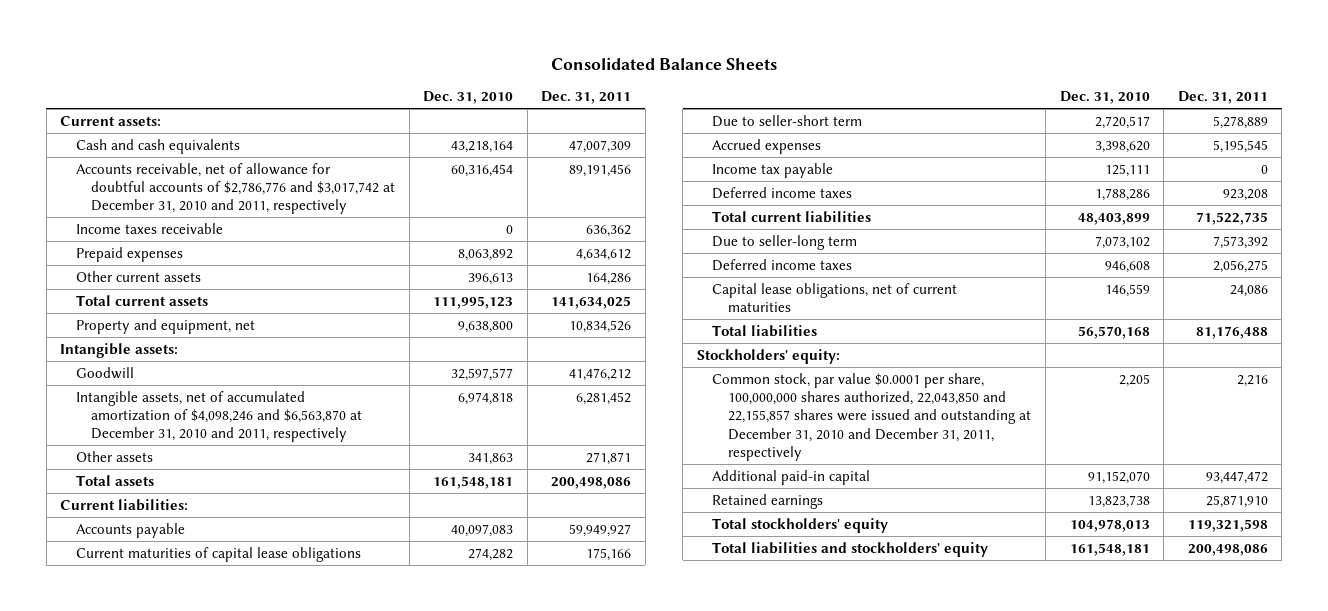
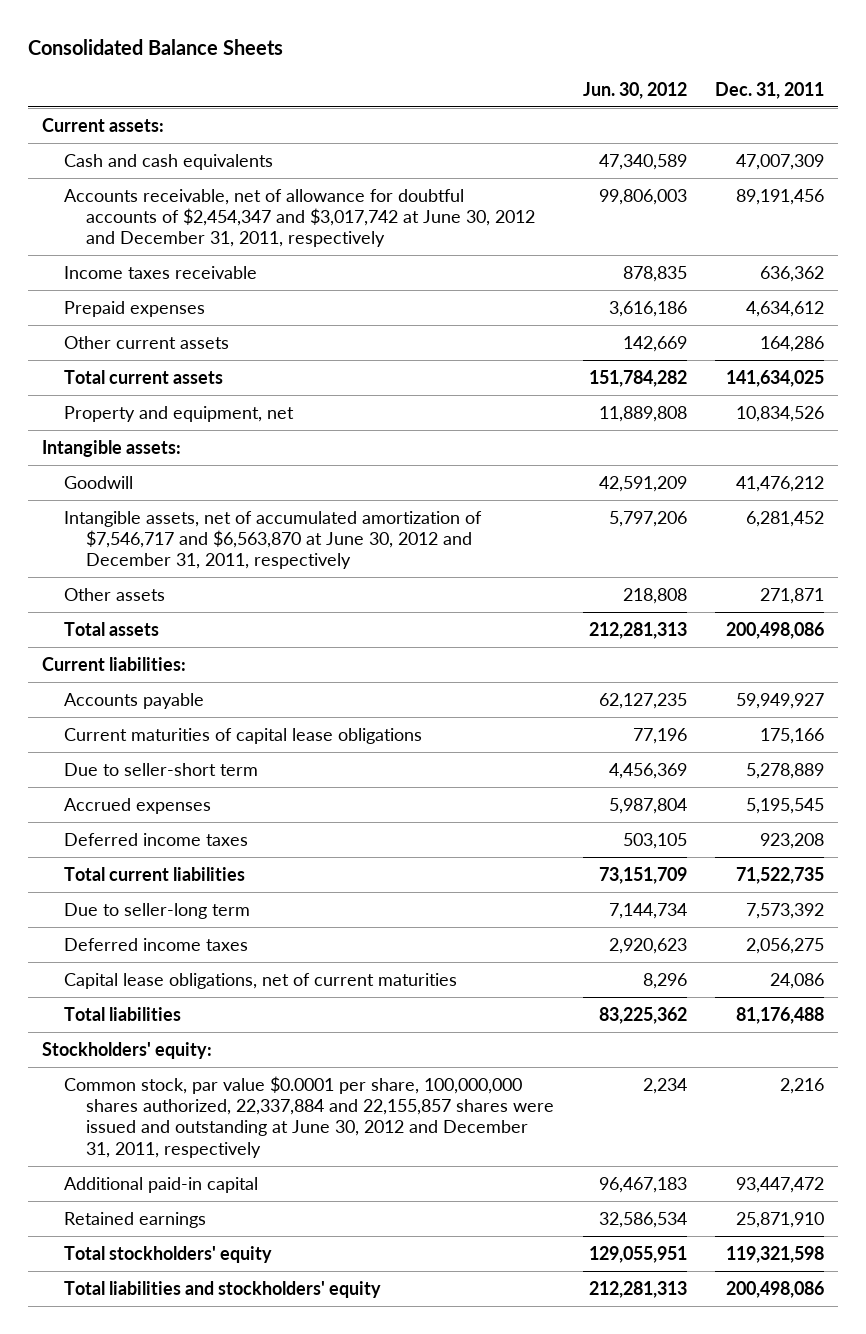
[423,91,514,105] Dec. 31, 2010 -> none
none -> [582,81,687,99] Jun. 30, 2012
[75,162,396,215] Accounts receivable, net of allowance for doubtful accounts of $2,786,776 and $3,017,742 at December 31, 2010 and 2011, respectively -> [64,188,536,248] Accounts receivable, net of allowance for doubtful accounts of $2,454,347 and $3,017,742 at June 30, 2012 and December 31, 2011, respectively
[75,390,363,443] Intangible assets, net of accumulated amortization of $4,098,246 and $6,563,870 at December 31, 2010 and 2011, respectively -> [64,510,483,570] Intangible assets, net of accumulated amortization of $7,546,717 and $6,563,870 at June 30, 2012 and December 31, 2011, respectively
[712,162,834,178] Income tax payable -> none
[712,372,1031,461] Common stock, par value $0.0001 per share, 100,000,000 shares authorized, 22,043,850 and 22,155,857 shares were issued and outstanding at December 31, 2010 and December 31, 2011, respectively -> [64,1075,555,1158] Common stock, par value $0.0001 per share, 100,000,000 shares authorized, 22,337,884 and 22,155,857 shares were issued and outstanding at June 30, 2012 and December 31, 2011, respectively

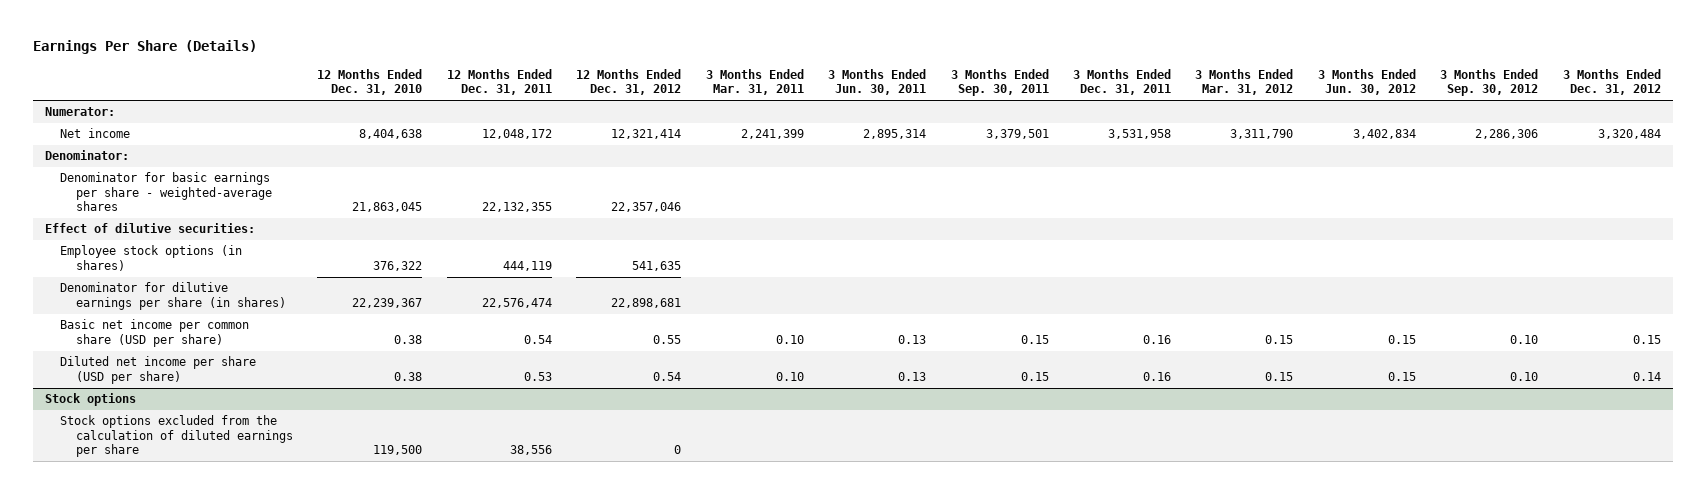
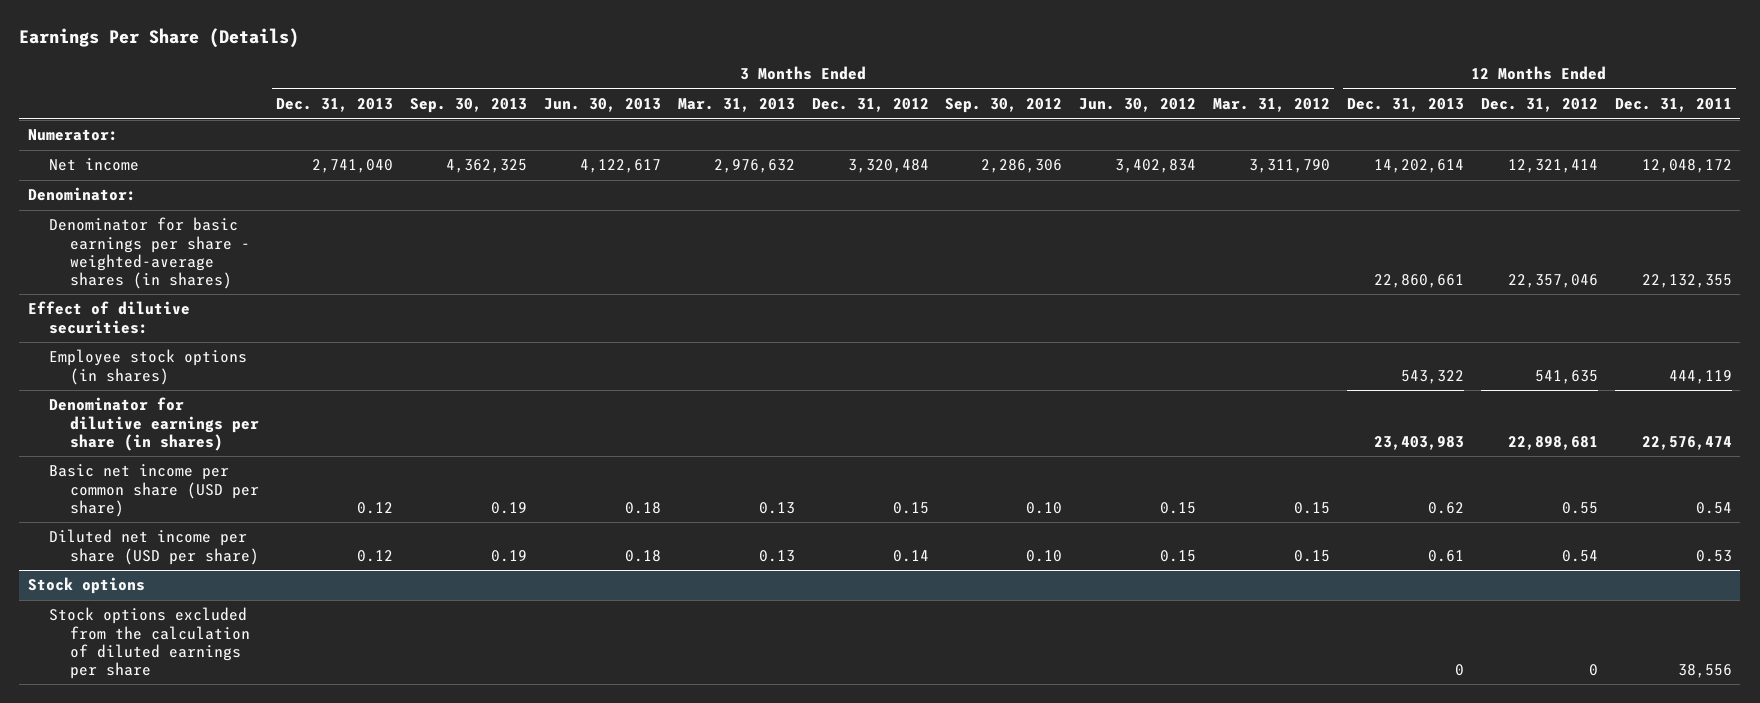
[317,69,423,96] 12 Months Ended Dec. 31, 2010 -> none
[705,69,804,96] 3 Months Ended Mar. 31, 2011 -> none
[828,69,927,96] 3 Months Ended Jun. 30, 2011 -> none
[950,69,1049,97] 3 Months Ended Sep. 30, 2011 -> none
[1073,69,1172,96] 3 Months Ended Dec. 31, 2011 -> none
none -> [276,98,394,113] Dec. 31, 2013
none -> [409,98,527,114] Sep. 30, 2013
none -> [543,98,661,113] Jun. 30, 2013
none -> [677,98,795,113] Mar. 31, 2013
none -> [1347,98,1465,113] Dec. 31, 2013
[60,172,272,212] Denominator for basic earnings per share - weighted-average shares -> [48,217,251,289] Denominator for basic earnings per share - weighted-average shares (in shares)

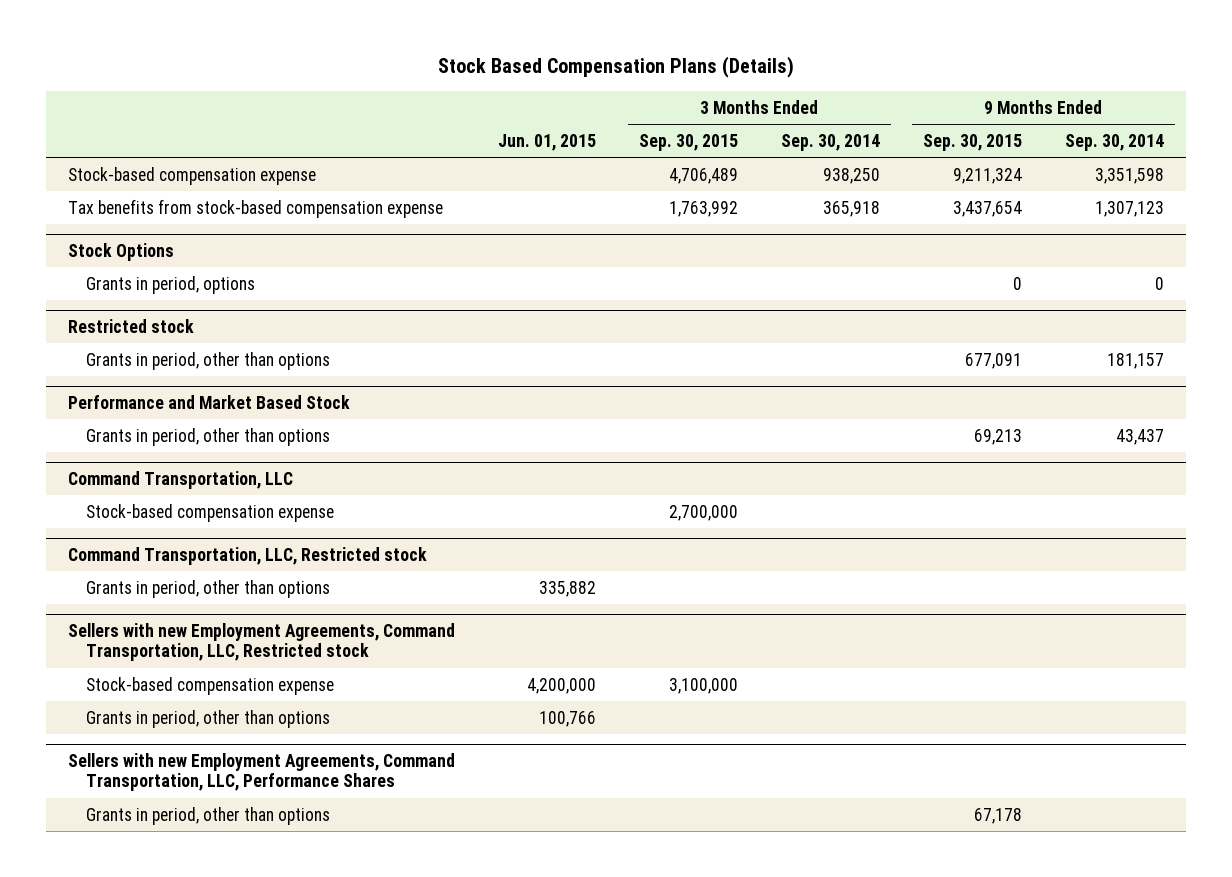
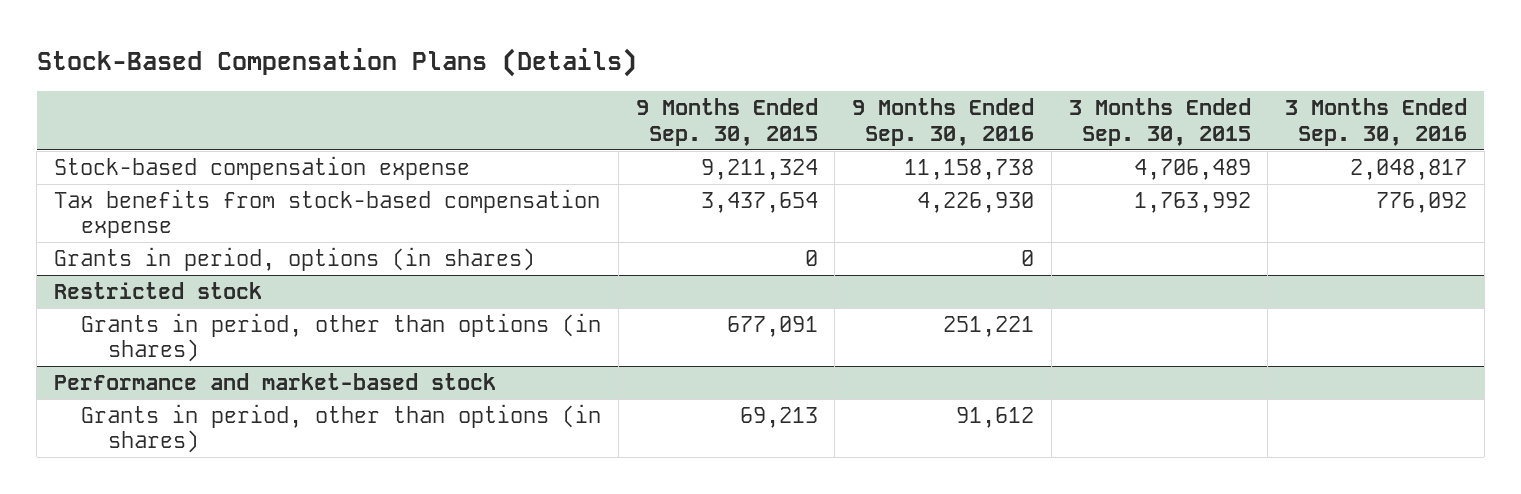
[437,56,794,79] Stock Based Compensation Plans (Details) -> [36,47,637,77] Stock-Based Compensation Plans (Details)
[497,133,596,151] Jun. 01, 2015 -> none
[780,133,880,151] Sep. 30, 2014 -> none
[1064,133,1164,151] Sep. 30, 2014 -> none
none -> [852,98,1035,146] 9 Months Ended Sep. 30, 2016
none -> [1285,98,1468,146] 3 Months Ended Sep. 30, 2016
[67,243,174,262] Stock Options -> none
[86,275,256,294] Grants in period, options -> [53,246,535,271] Grants in period, options (in shares)
[67,471,293,490] Command Transportation, LLC -> none
[86,503,335,522] Stock-based compensation expense -> none
[67,547,427,566] Command Transportation, LLC, Restricted stock -> none
[86,579,331,598] Grants in period, other than options -> none
[67,623,455,662] Sellers with new Employment Agreements, Command Transportation, LLC, Restricted stock -> none
[86,676,335,695] Stock-based compensation expense -> none
[86,709,331,728] Grants in period, other than options -> none
[67,753,455,792] Sellers with new Employment Agreements, Command Transportation, LLC, Performance Shares -> none
[86,806,331,825] Grants in period, other than options -> none
[86,351,331,370] Grants in period, other than options -> [81,312,602,363] Grants in period, other than options (in shares)
[67,395,350,410] Performance and Market Based Stock -> [53,372,496,390] Performance and market-based stock
[86,427,331,446] Grants in period, other than options -> [81,403,602,454] Grants in period, other than options (in shares)

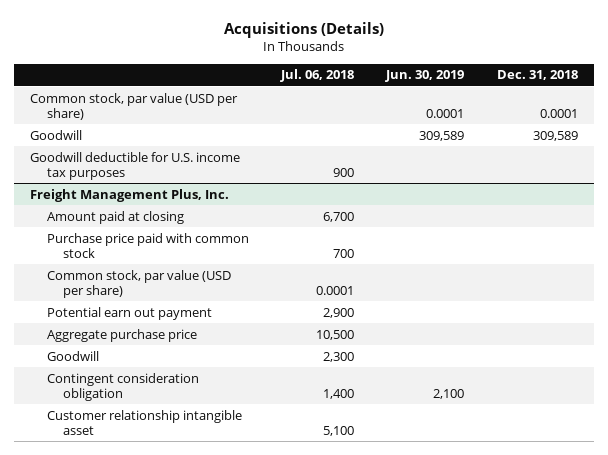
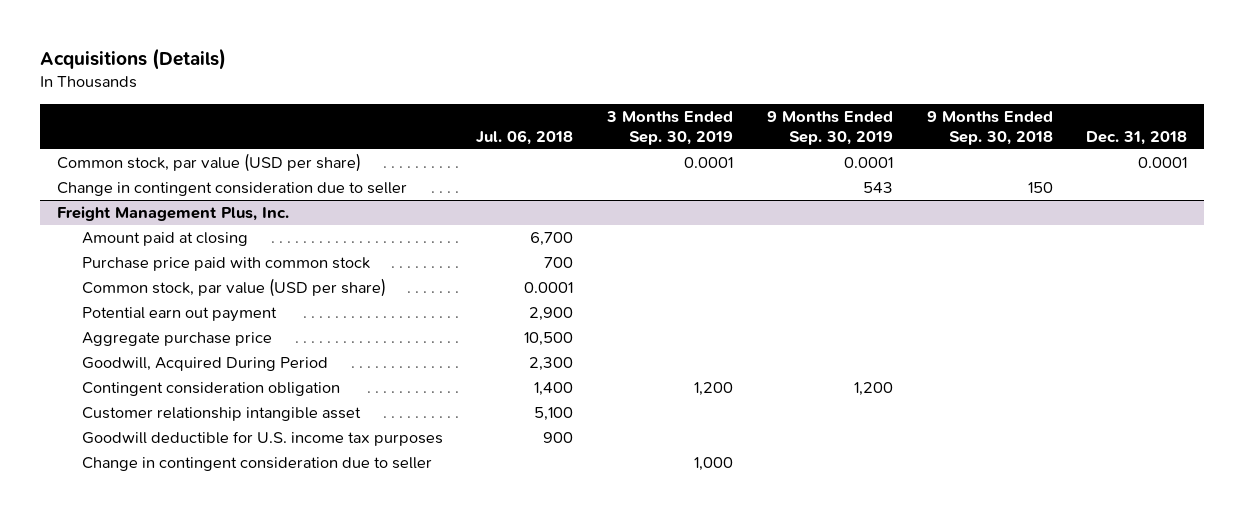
[385,70,465,83] Jun. 30, 2019 -> none
none -> [606,110,734,145] 3 Months Ended Sep. 30, 2019
none -> [766,110,893,145] 9 Months Ended Sep. 30, 2019
none -> [926,110,1053,145] 9 Months Ended Sep. 30, 2018
[30,129,83,140] Goodwill -> none
[30,151,241,180] Goodwill deductible for U.S. income tax purposes -> none
none -> [56,182,407,197] Change in contingent consideration due to seller
[46,350,99,361] Goodwill -> none
none -> [81,357,328,372] Goodwill, Acquired During Period
none -> [81,431,443,447] Goodwill deductible for U.S. income tax purposes
none -> [81,457,432,472] Change in contingent consideration due to seller

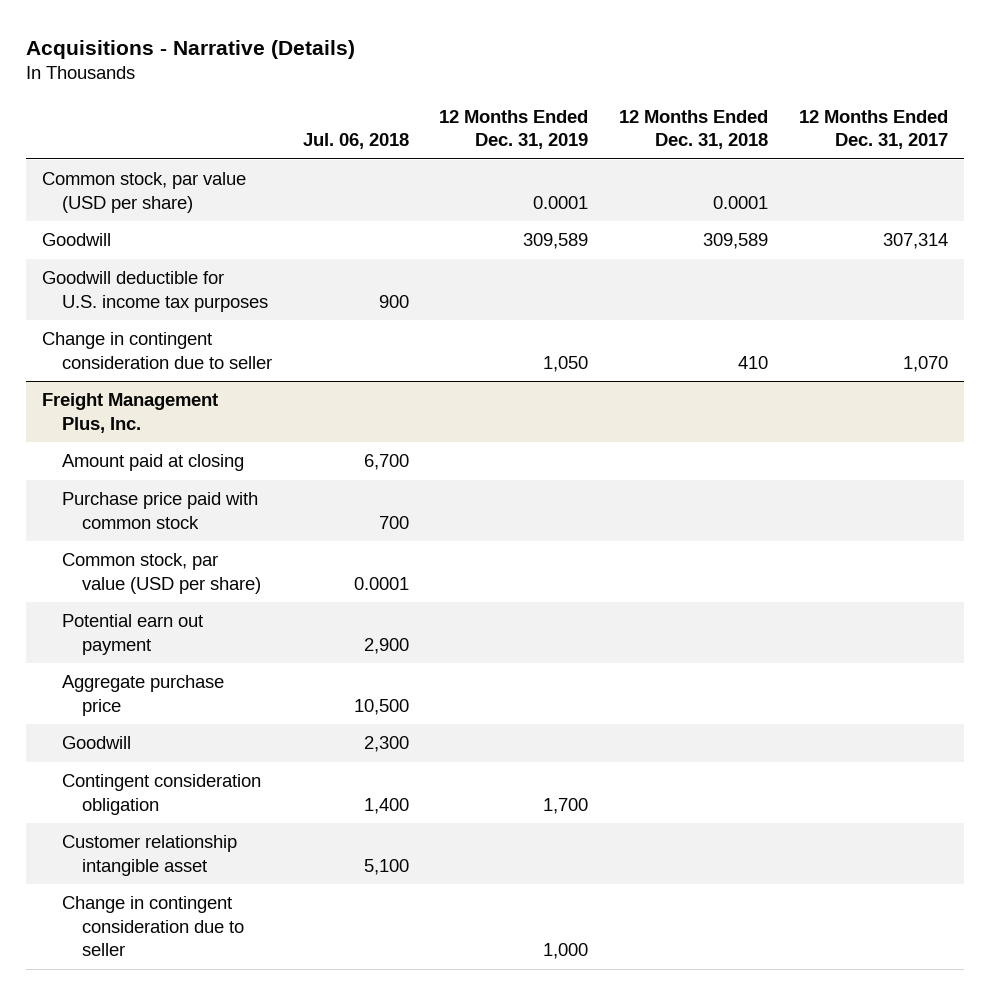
[39,48,226,71] Acquisitions (Details) -> [26,39,356,59] Acquisitions - Narrative (Details)
[606,110,734,145] 3 Months Ended Sep. 30, 2019 -> none
[766,110,893,145] 9 Months Ended Sep. 30, 2019 -> none
[926,110,1053,145] 9 Months Ended Sep. 30, 2018 -> none
[1086,130,1188,145] Dec. 31, 2018 -> none
none -> [439,109,589,150] 12 Months Ended Dec. 31, 2019
none -> [619,109,769,150] 12 Months Ended Dec. 31, 2018
none -> [799,109,949,150] 12 Months Ended Dec. 31, 2017
none -> [41,233,111,247] Goodwill
none -> [41,271,268,312] Goodwill deductible for U.S. income tax purposes
[81,357,328,372] Goodwill, Acquired During Period -> none
none -> [61,736,131,750] Goodwill
[81,431,443,447] Goodwill deductible for U.S. income tax purposes -> none

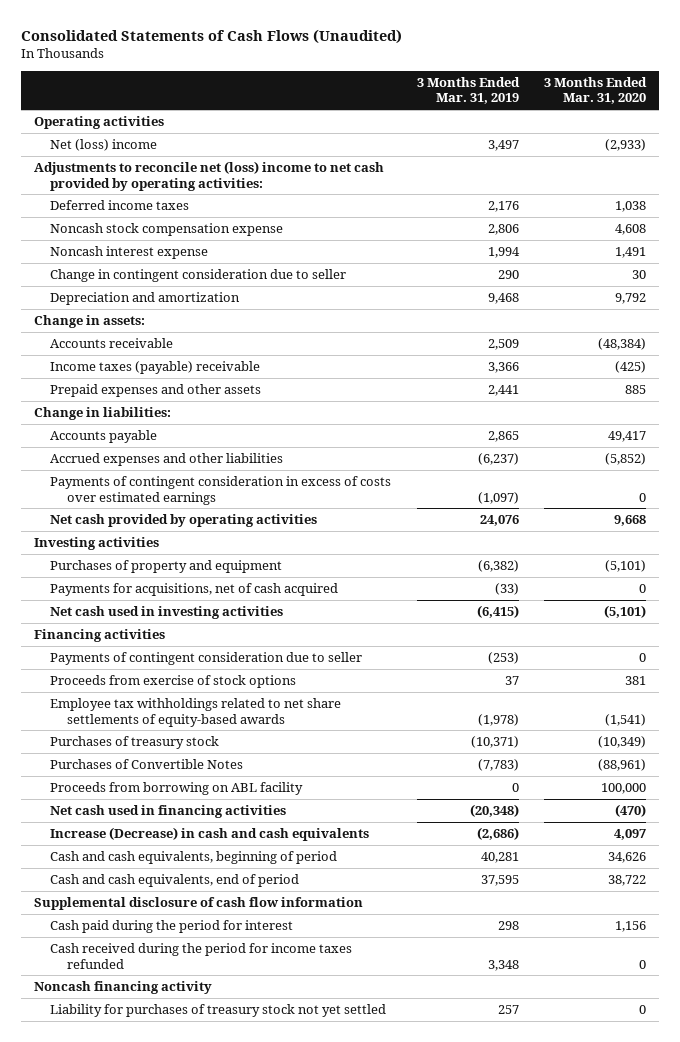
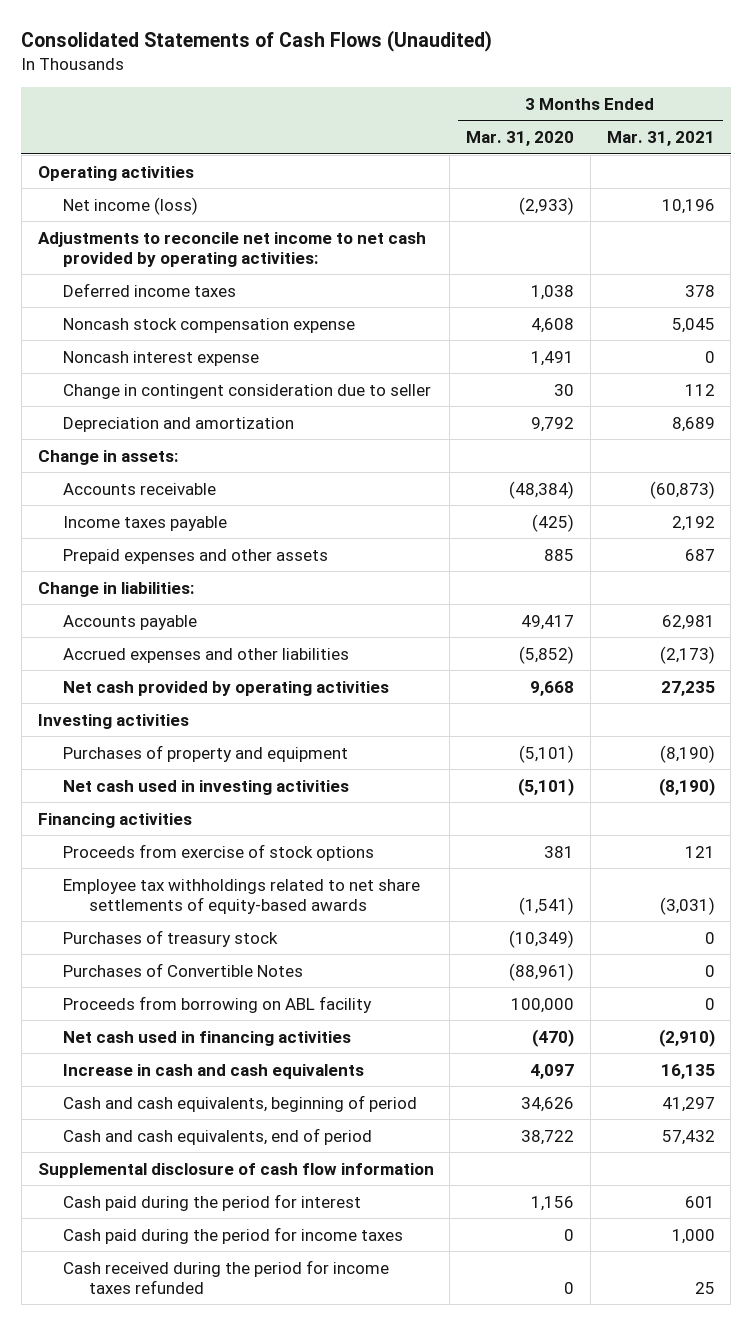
[416,76,520,105] 3 Months Ended Mar. 31, 2019 -> none
none -> [606,130,715,146] Mar. 31, 2021
[50,138,158,151] Net (loss) income -> [63,196,199,215] Net income (loss)
[33,160,384,191] Adjustments to reconcile net (loss) income to net cash provided by operating activities: -> [37,231,426,267] Adjustments to reconcile net income to net cash provided by operating activities:
[50,360,261,374] Income taxes (payable) receivable -> [63,515,228,531] Income taxes payable
[50,475,392,505] Payments of contingent consideration in excess of costs over estimated earnings -> none
[50,582,339,596] Payments for acquisitions, net of cash acquired -> none
[50,651,363,665] Payments of contingent consideration due to seller -> none
[50,826,370,841] Increase (Decrease) in cash and cash equivalents -> [63,1063,365,1079] Increase in cash and cash equivalents
none -> [63,1226,404,1244] Cash paid during the period for income taxes
[33,980,212,994] Noncash financing activity -> none
[50,1003,387,1017] Liability for purchases of treasury stock not yet settled -> none

